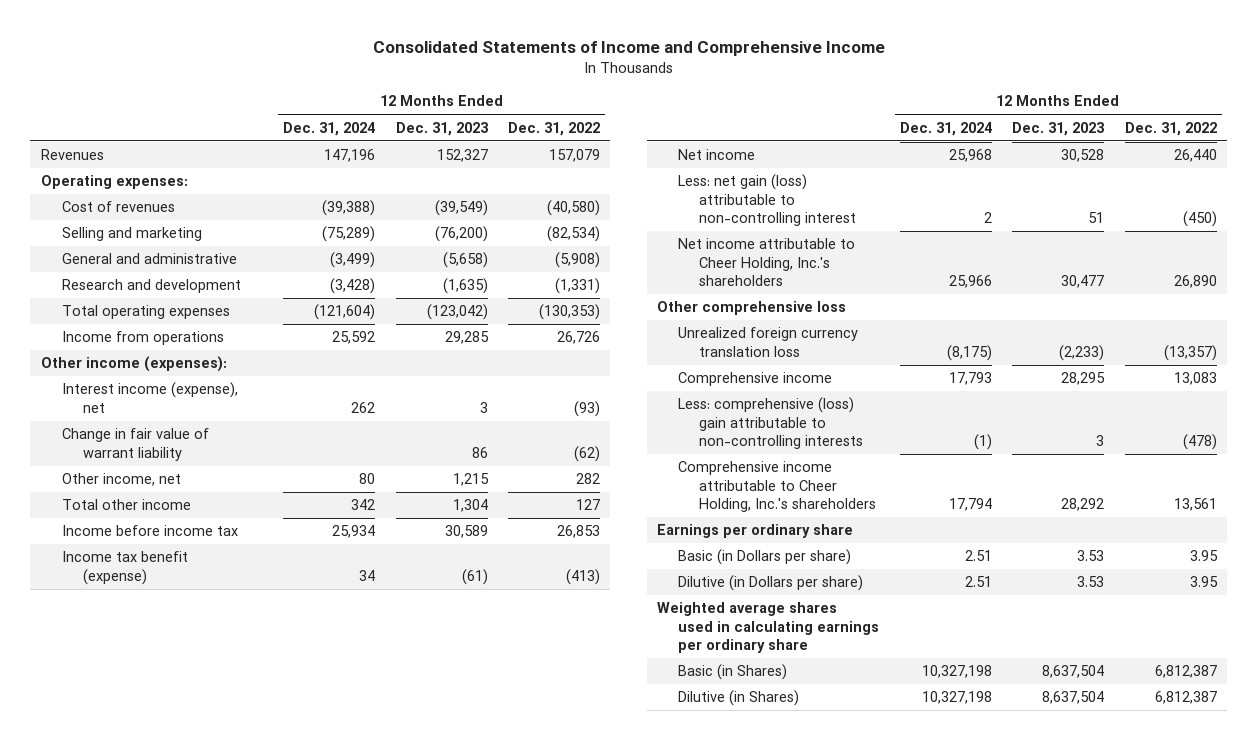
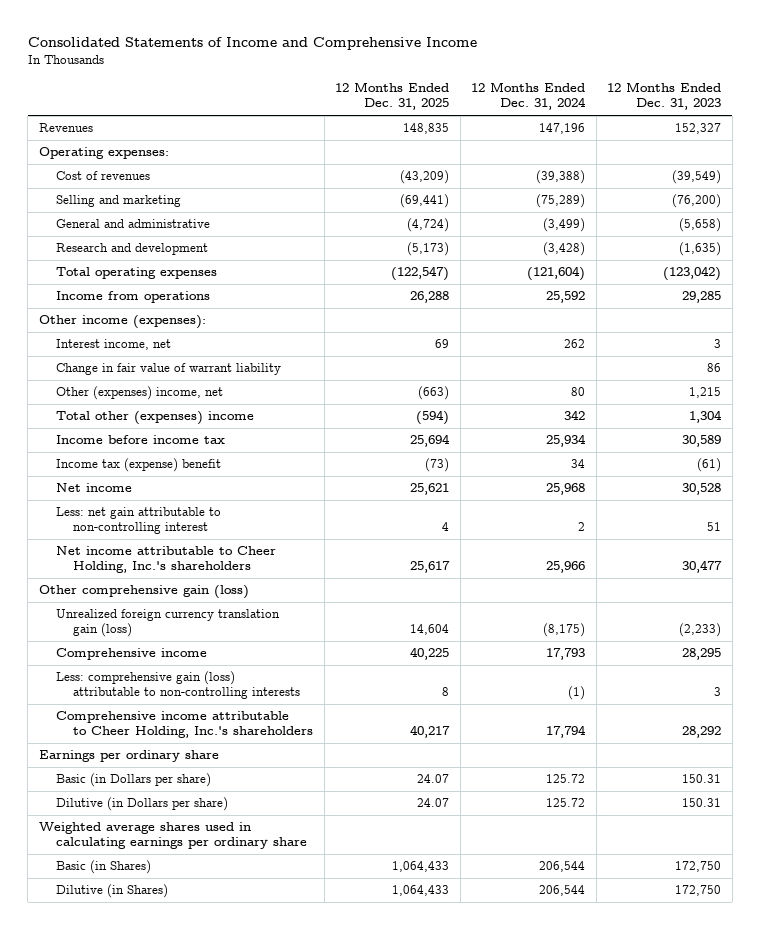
[507,121,600,136] Dec. 31, 2022 -> none
none -> [335,82,450,111] 12 Months Ended Dec. 31, 2025
[61,382,238,413] Interest income (expense), net -> [55,339,171,351] Interest income, net
[61,473,181,487] Other income, net -> [55,386,223,401] Other (expenses) income, net
[61,499,191,511] Total other income -> [55,411,254,426] Total other (expenses) income
[61,551,188,585] Income tax benefit (expense) -> [55,458,221,473] Income tax (expense) benefit
[678,174,857,227] Less: net gain (loss) attributable to non-controlling interest -> [55,507,221,535] Less: net gain attributable to non-controlling interest
[657,301,847,316] Other comprehensive loss -> [38,585,249,600] Other comprehensive gain (loss)
[678,327,859,357] Unrealized foreign currency translation loss -> [55,609,280,638] Unrealized foreign currency translation gain (loss)
[678,397,864,450] Less: comprehensive (loss) gain attributable to non-controlling interests -> [55,671,301,700] Less: comprehensive gain (loss) attributable to non-controlling interests
[964,550,992,562] 2.51 -> [546,774,586,784] 125.72
[1077,550,1105,562] 3.53 -> [682,774,722,784] 150.31
[964,576,992,588] 2.51 -> [546,798,586,808] 125.72
[1077,576,1105,588] 3.53 -> [682,798,722,808] 150.31
[921,665,992,679] 10,327,198 -> [539,861,586,873] 206,544
[1042,665,1105,679] 8,637,504 -> [675,861,722,873] 172,750
[921,691,992,705] 10,327,198 -> [539,885,586,897] 206,544
[1042,691,1105,705] 8,637,504 -> [675,885,722,897] 172,750

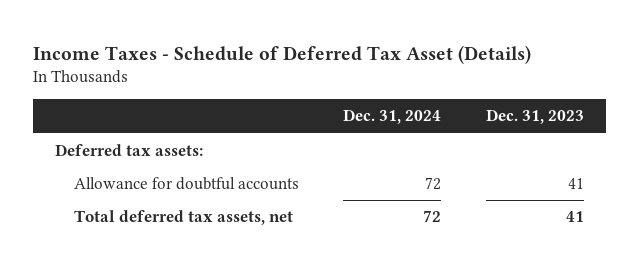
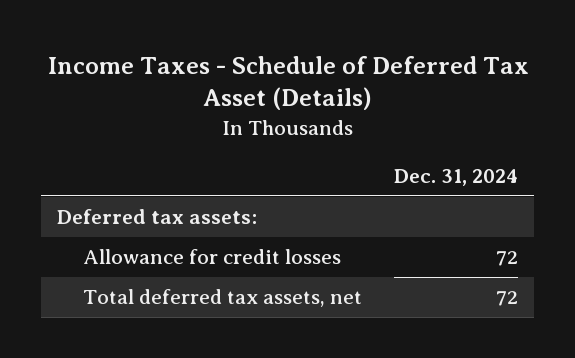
[485,109,584,125] Dec. 31, 2023 -> none
[74,177,300,191] Allowance for doubtful accounts -> [83,249,342,265] Allowance for credit losses

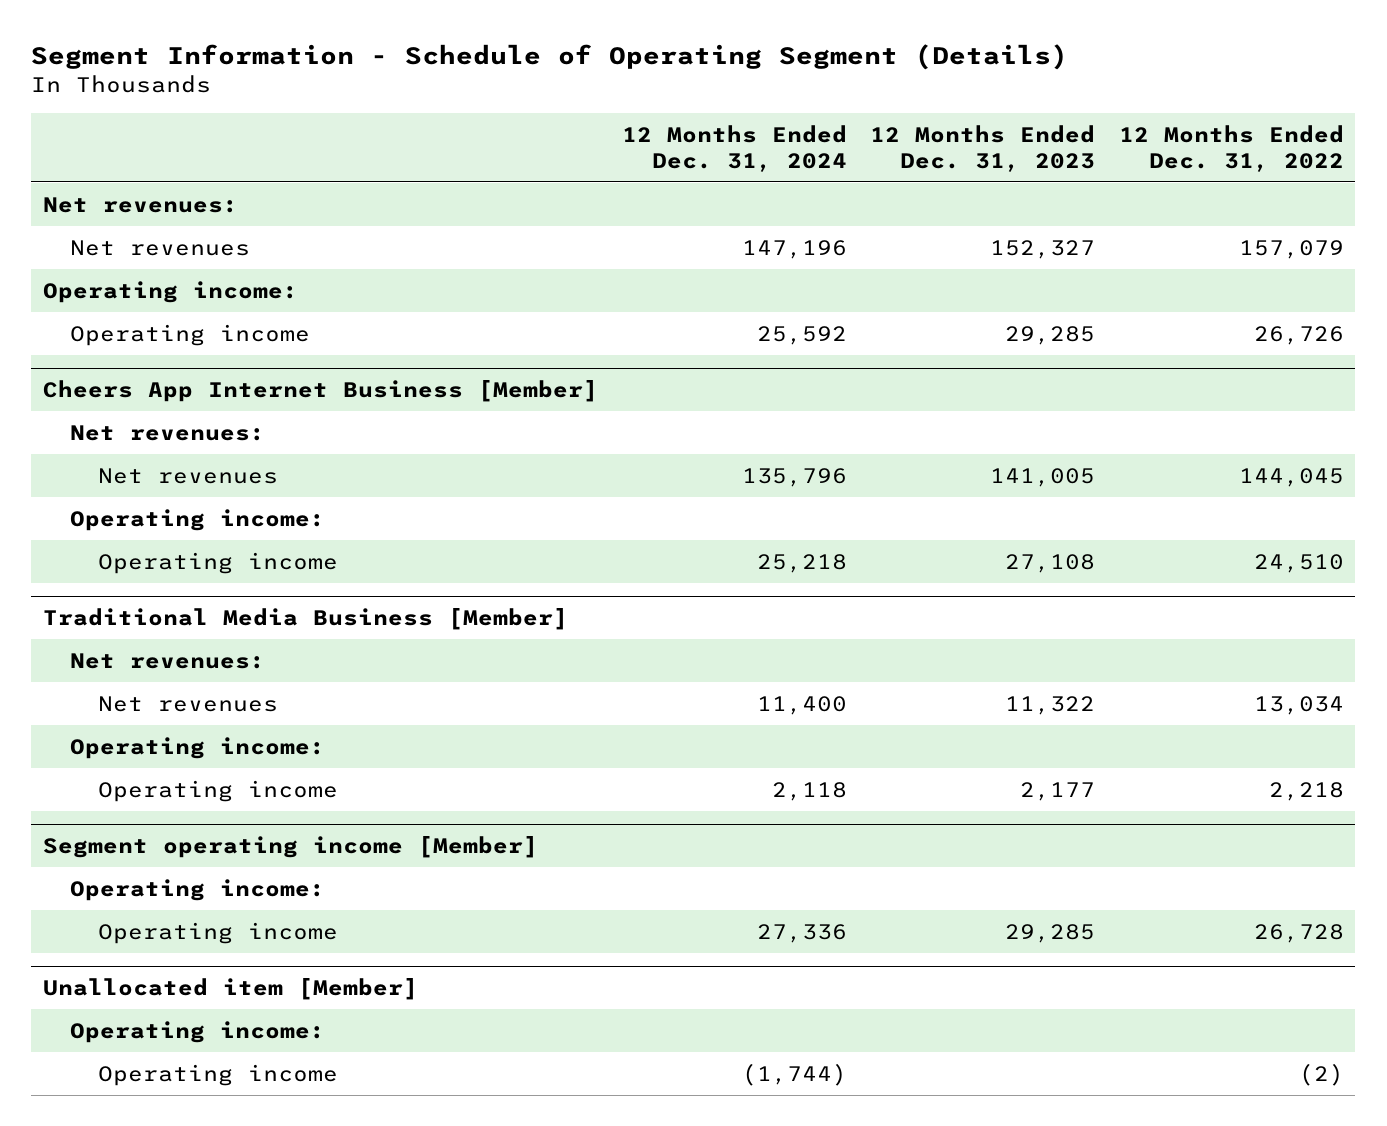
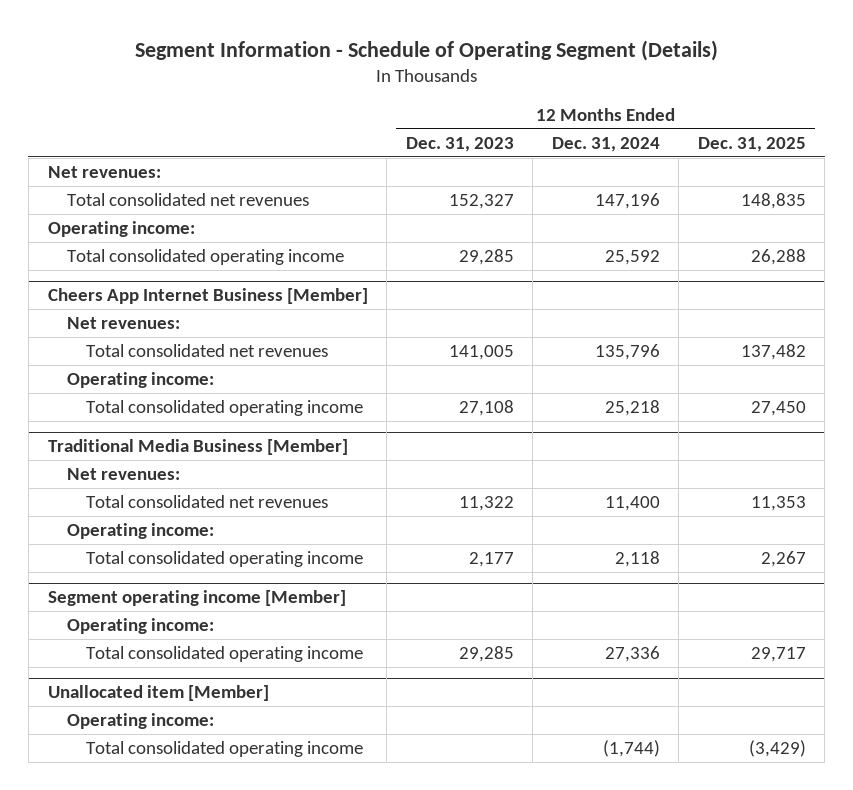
[1118,124,1344,172] 12 Months Ended Dec. 31, 2022 -> none
none -> [697,136,806,152] Dec. 31, 2025
[70,239,251,256] Net revenues -> [66,192,309,206] Total consolidated net revenues
[70,323,311,346] Operating income -> [66,248,344,265] Total consolidated operating income
[97,467,278,484] Net revenues -> [85,343,328,357] Total consolidated net revenues
[97,551,338,574] Operating income -> [85,399,363,416] Total consolidated operating income
[97,695,278,712] Net revenues -> [85,494,328,508] Total consolidated net revenues
[97,779,338,802] Operating income -> [85,550,363,567] Total consolidated operating income
[97,921,338,944] Operating income -> [85,645,363,662] Total consolidated operating income
[97,1063,338,1086] Operating income -> [85,740,363,757] Total consolidated operating income

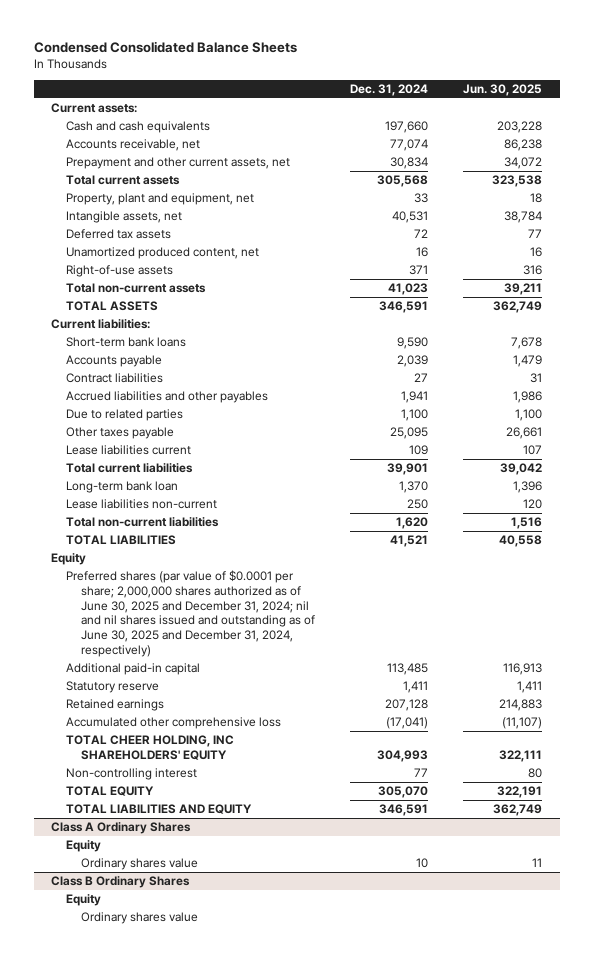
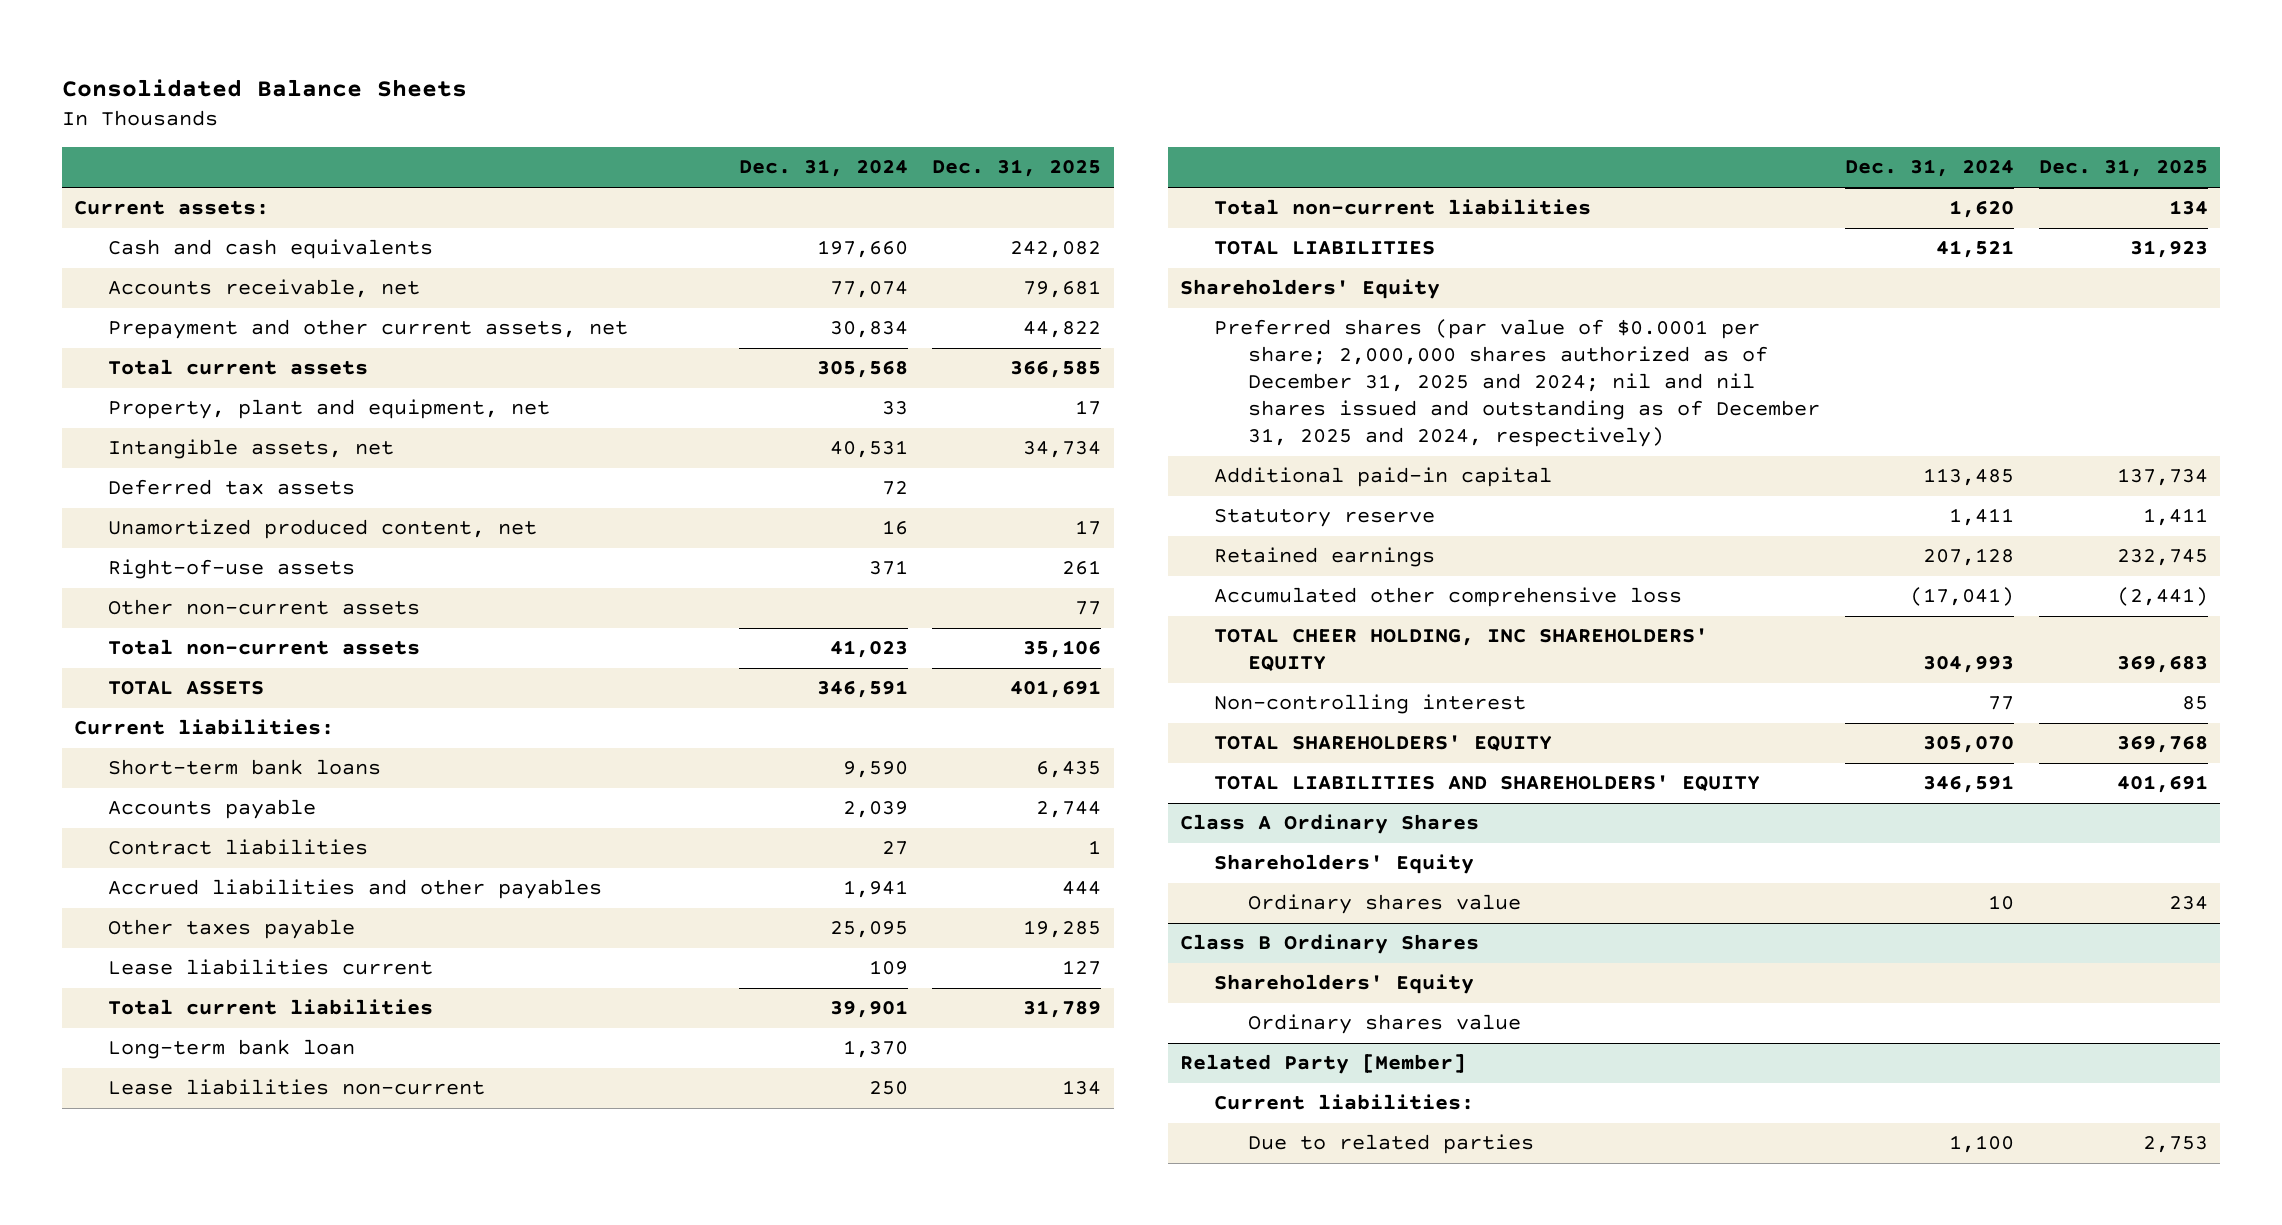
[33,40,297,53] Condensed Consolidated Balance Sheets -> [62,78,468,97] Consolidated Balance Sheets
[463,84,543,97] Jun. 30, 2025 -> none
none -> [932,159,1102,178] Dec. 31, 2025
none -> [108,599,421,616] Other non-current assets
[66,409,184,422] Due to related parties -> none
[51,553,87,566] Equity -> [1180,279,1441,300] Shareholders' Equity
[66,570,316,657] Preferred shares (par value of $0.0001 per share; 2,000,000 shares authorized as of June 30, 2025 and December 31, 2024; nil and nil shares issued and outstanding as of June 30, 2025 and December 31, 2024, respectively) -> [1214,319,1821,448] Preferred shares (par value of $0.0001 per share; 2,000,000 shares authorized as of December 31, 2025 and 2024; nil and nil shares issued and outstanding as of December 31, 2025 and 2024, respectively)
[66,786,155,797] TOTAL EQUITY -> [1214,735,1553,752] TOTAL SHAREHOLDERS' EQUITY
[66,804,253,815] TOTAL LIABILITIES AND EQUITY -> [1214,775,1761,792] TOTAL LIABILITIES AND SHAREHOLDERS' EQUITY
[66,840,102,853] Equity -> [1214,854,1475,875] Shareholders' Equity
[66,894,102,907] Equity -> [1214,974,1475,995] Shareholders' Equity
none -> [1180,1054,1467,1075] Related Party [Member]
none -> [1214,1094,1475,1111] Current liabilities:
none -> [1248,1134,1535,1155] Due to related parties

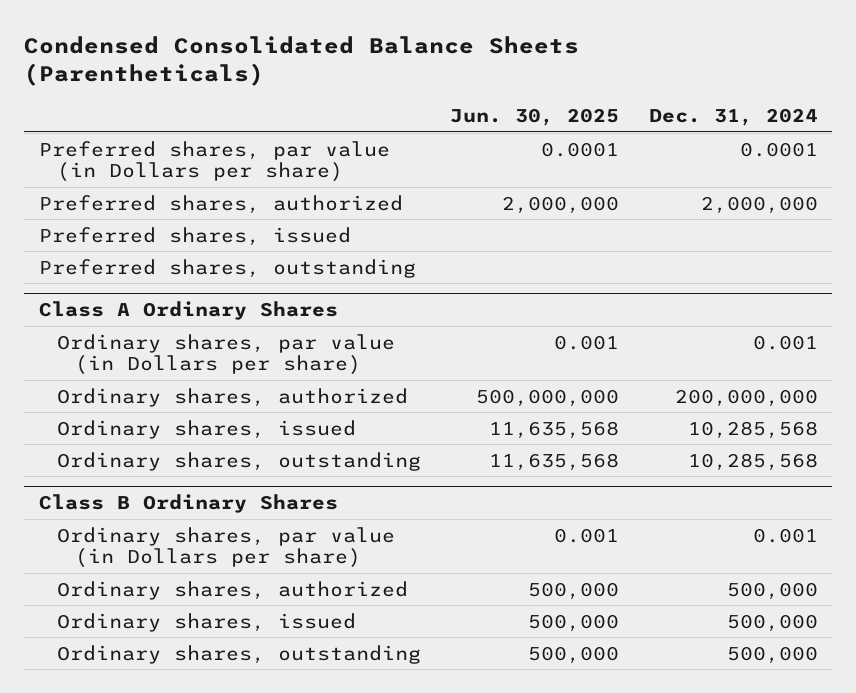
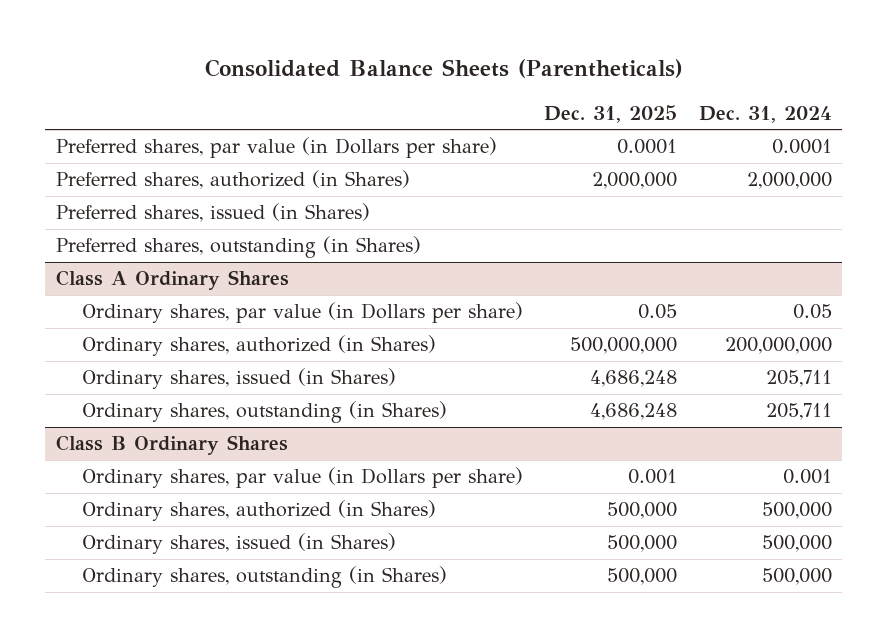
[23,35,579,87] Condensed Consolidated Balance Sheets (Parentheticals) -> [204,59,683,79] Consolidated Balance Sheets (Parentheticals)
[450,108,620,127] Jun. 30, 2025 -> none
none -> [544,104,678,123] Dec. 31, 2025
[38,194,403,214] Preferred shares, authorized -> [55,170,410,190] Preferred shares, authorized (in Shares)
[38,226,351,246] Preferred shares, issued -> [55,203,370,223] Preferred shares, issued (in Shares)
[38,258,416,278] Preferred shares, outstanding -> [55,236,421,259] Preferred shares, outstanding (in Shares)
[752,334,818,350] 0.001 -> [792,304,832,320] 0.05
[56,387,408,407] Ordinary shares, authorized -> [81,335,436,357] Ordinary shares, authorized (in Shares)
[56,419,356,439] Ordinary shares, issued -> [81,368,396,390] Ordinary shares, issued (in Shares)
[687,420,818,439] 10,285,568 -> [765,370,832,388] 205,711
[56,451,421,471] Ordinary shares, outstanding -> [81,401,447,424] Ordinary shares, outstanding (in Shares)
[687,452,818,471] 10,285,568 -> [765,403,832,421] 205,711
[56,580,408,600] Ordinary shares, authorized -> [81,500,436,522] Ordinary shares, authorized (in Shares)
[56,612,356,632] Ordinary shares, issued -> [81,533,396,555] Ordinary shares, issued (in Shares)
[56,644,421,664] Ordinary shares, outstanding -> [81,566,447,589] Ordinary shares, outstanding (in Shares)

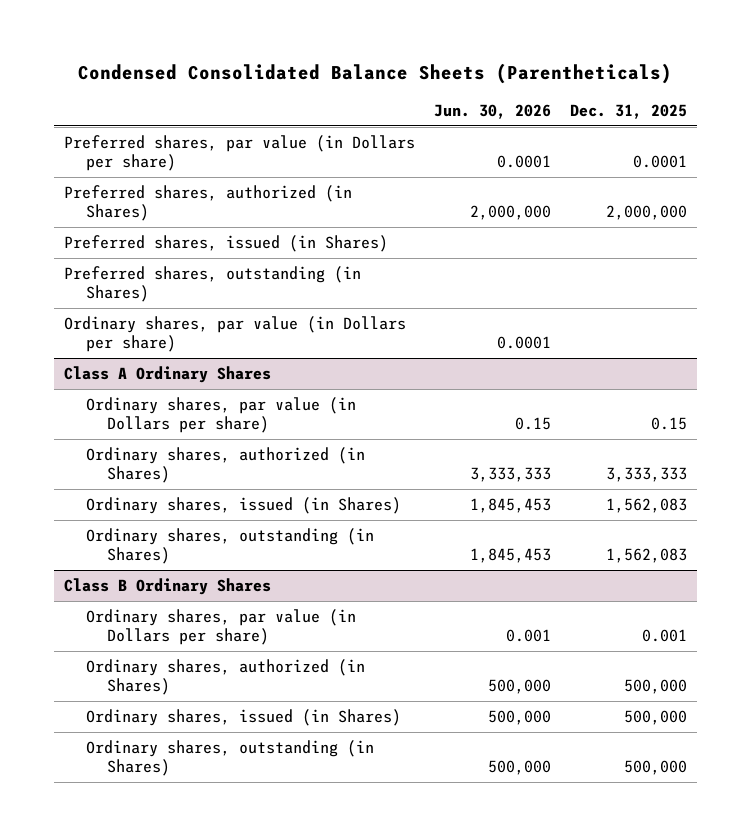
[204,59,683,79] Consolidated Balance Sheets (Parentheticals) -> [78,63,673,85] Condensed Consolidated Balance Sheets (Parentheticals)
[698,105,832,123] Dec. 31, 2024 -> none
none -> [433,104,551,120] Jun. 30, 2026
none -> [63,315,406,353] Ordinary shares, par value (in Dollars per share)
[638,304,678,320] 0.05 -> [651,417,688,431] 0.15
[570,337,678,355] 500,000,000 -> [606,467,688,483] 3,333,333
[590,370,678,388] 4,686,248 -> [606,497,688,513] 1,562,083
[590,403,678,421] 4,686,248 -> [606,548,688,564] 1,562,083

